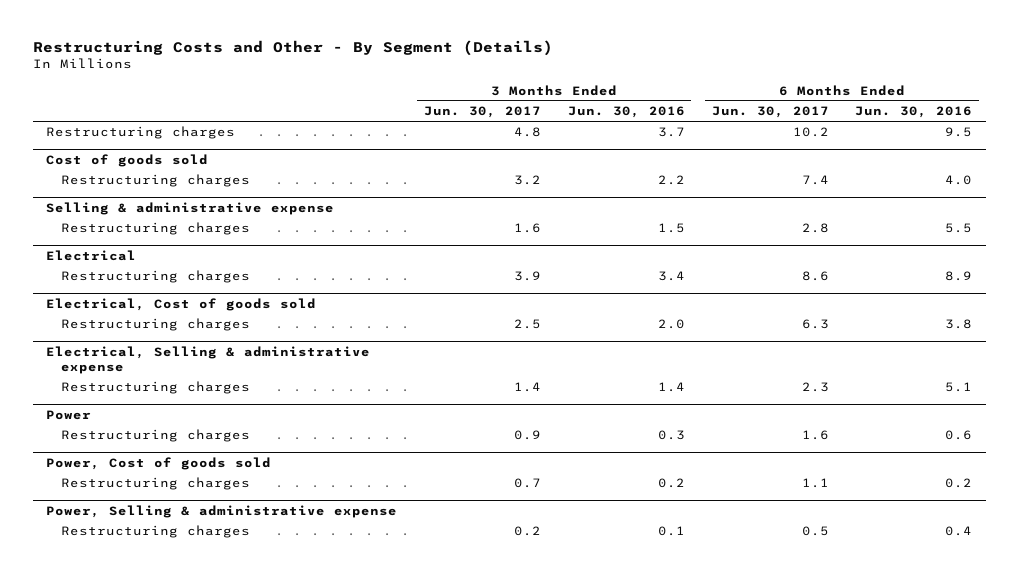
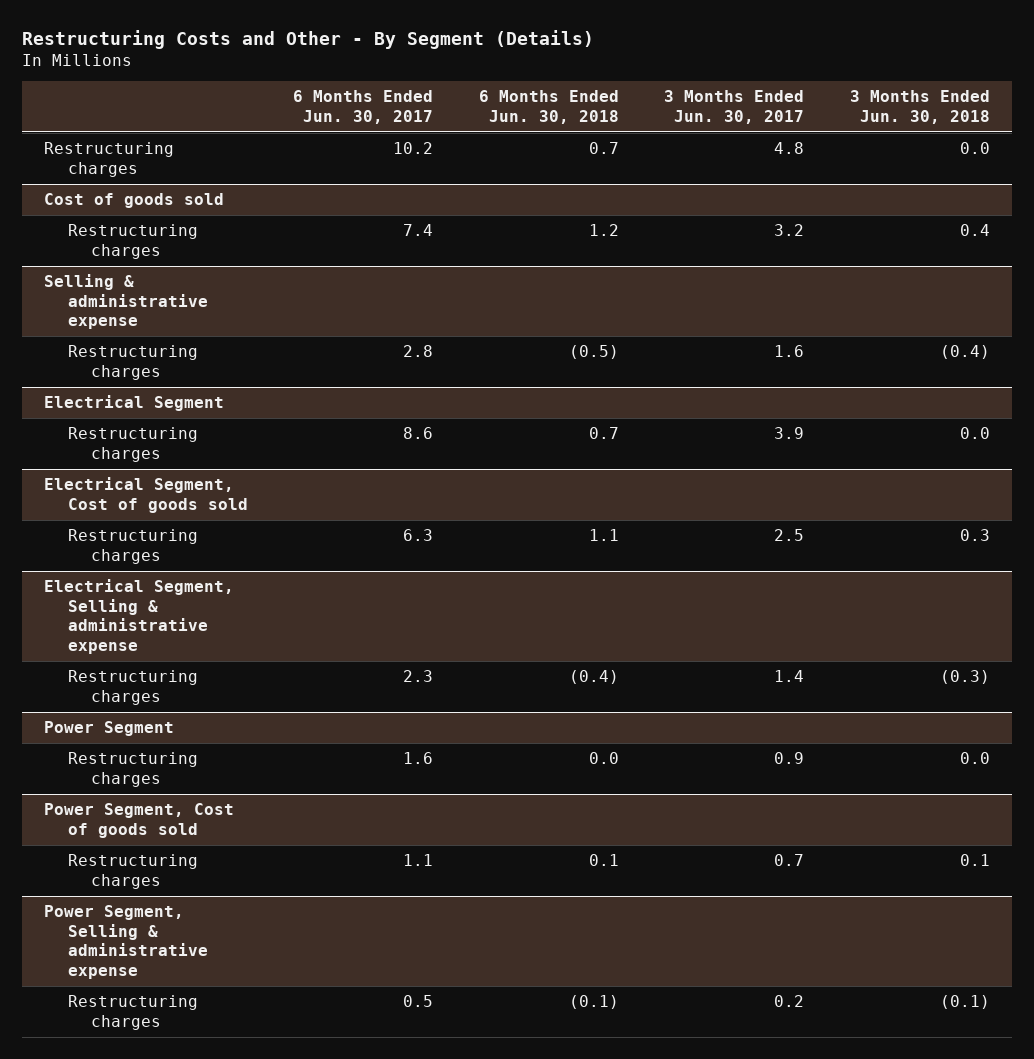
[567,106,685,119] Jun. 30, 2016 -> none
[855,106,973,119] Jun. 30, 2016 -> none
none -> [478,90,619,124] 6 Months Ended Jun. 30, 2018
none -> [849,90,990,124] 3 Months Ended Jun. 30, 2018
[45,250,136,262] Electrical -> [44,395,225,412] Electrical Segment
[45,298,316,312] Electrical, Cost of goods sold -> [44,477,248,513] Electrical Segment, Cost of goods sold
[45,346,370,375] Electrical, Selling & administrative expense -> [44,579,235,654] Electrical Segment, Selling & administrative expense
[45,410,91,421] Power -> [44,721,175,737] Power Segment
[45,457,271,471] Power, Cost of goods sold -> [44,803,235,838] Power Segment, Cost of goods sold
[45,505,397,519] Power, Selling & administrative expense -> [44,905,208,979] Power Segment, Selling & administrative expense

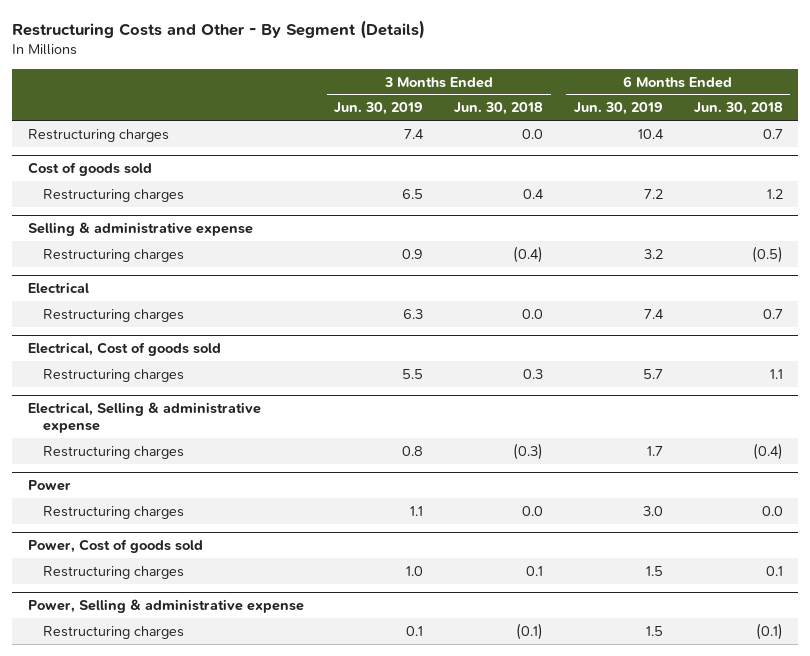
[293,90,434,124] 6 Months Ended Jun. 30, 2017 -> none
[664,90,805,124] 3 Months Ended Jun. 30, 2017 -> none
none -> [334,102,424,116] Jun. 30, 2019
none -> [574,102,664,116] Jun. 30, 2019
[44,395,225,412] Electrical Segment -> [27,282,89,295] Electrical
[44,477,248,513] Electrical Segment, Cost of goods sold -> [27,342,221,357] Electrical, Cost of goods sold
[44,579,235,654] Electrical Segment, Selling & administrative expense -> [27,402,261,433] Electrical, Selling & administrative expense
[44,721,175,737] Power Segment -> [27,480,71,492] Power
[44,803,235,838] Power Segment, Cost of goods sold -> [27,539,203,554] Power, Cost of goods sold
[44,905,208,979] Power Segment, Selling & administrative expense -> [27,599,304,614] Power, Selling & administrative expense

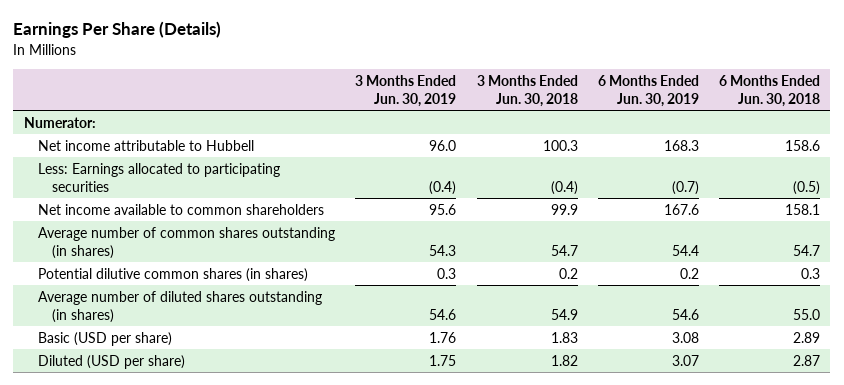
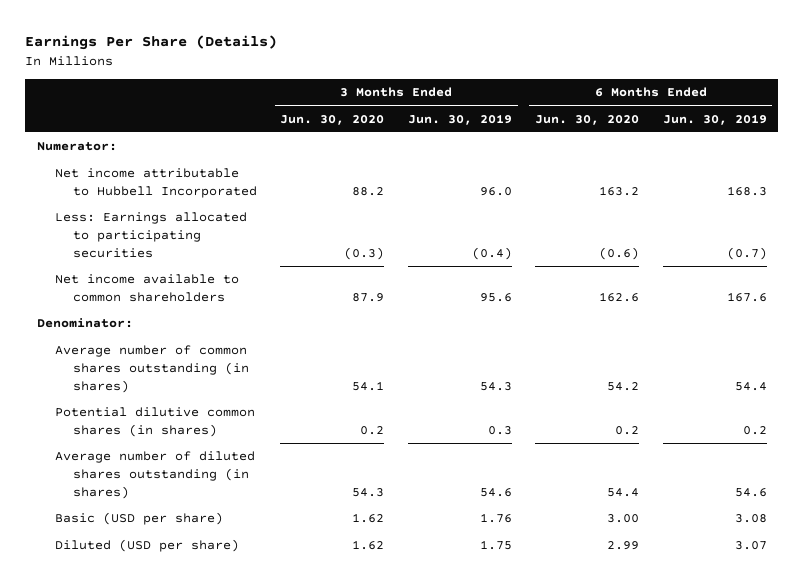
[476,74,578,107] 3 Months Ended Jun. 30, 2018 -> none
[719,74,821,107] 6 Months Ended Jun. 30, 2018 -> none
none -> [280,114,385,125] Jun. 30, 2020
none -> [535,114,640,125] Jun. 30, 2020
[37,139,254,151] Net income attributable to Hubbell -> [54,168,258,199] Net income attributable to Hubbell Incorporated
none -> [36,318,133,329] Denominator:

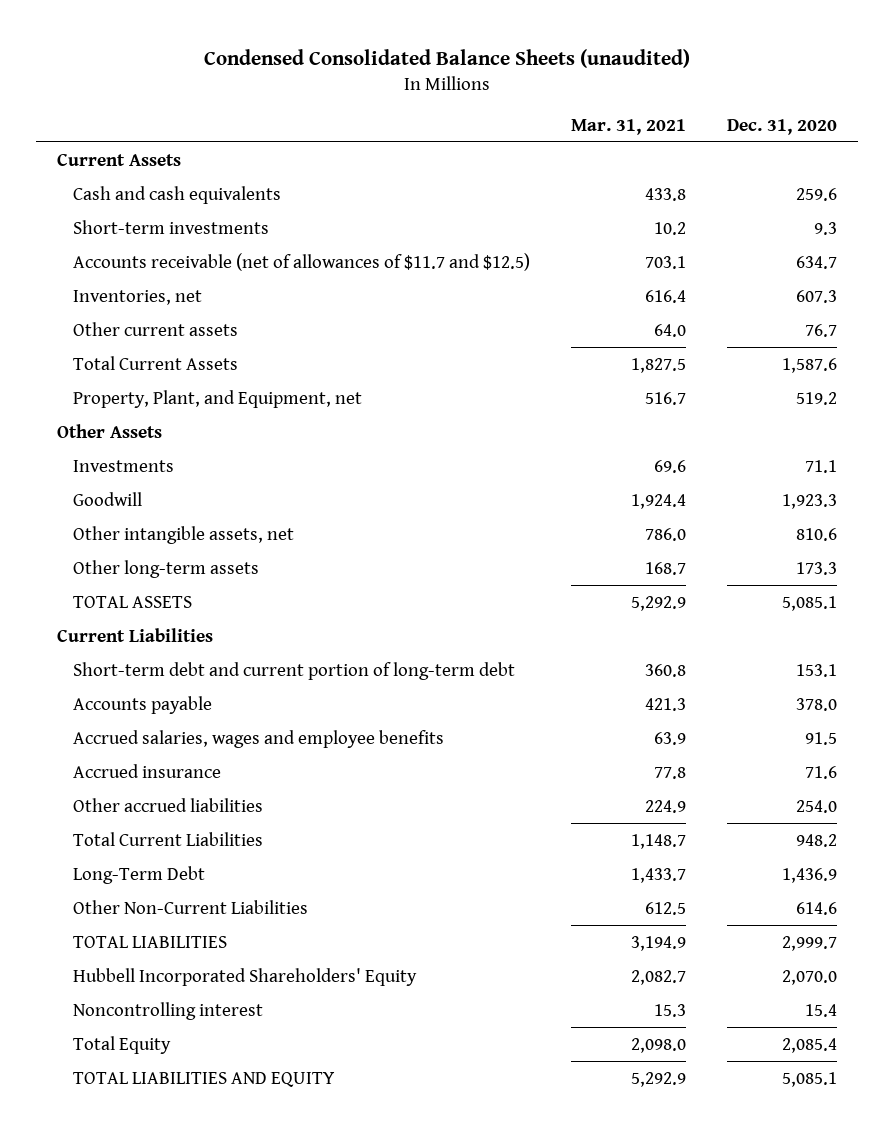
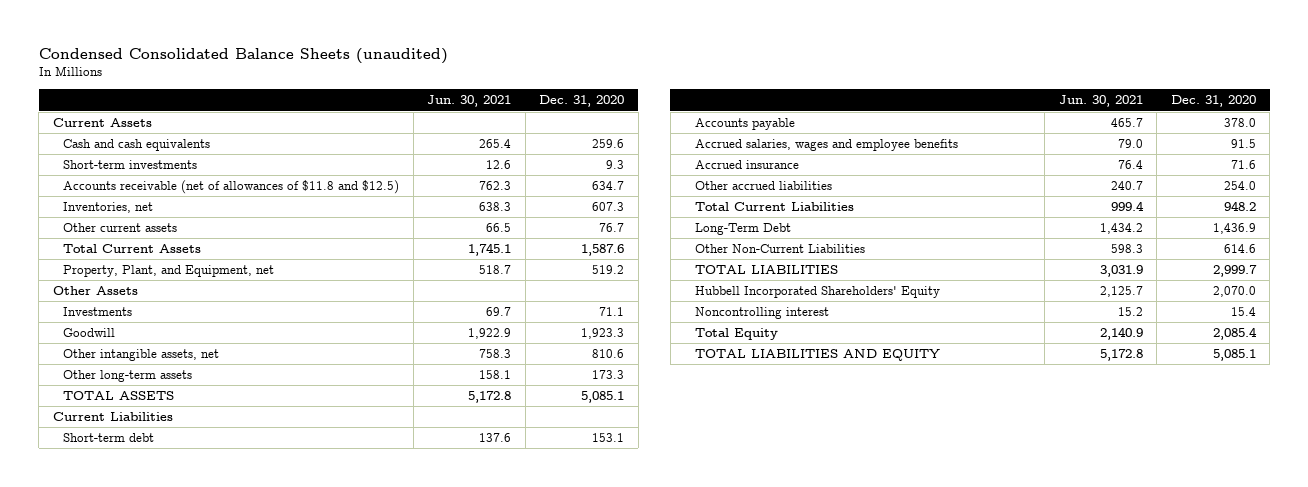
[570,118,686,135] Mar. 31, 2021 -> none
none -> [427,95,512,108] Jun. 30, 2021
[72,252,530,271] Accounts receivable (net of allowances of $11.7 and $12.5) -> [63,180,400,195] Accounts receivable (net of allowances of $11.8 and $12.5)
[72,661,515,680] Short-term debt and current portion of long-term debt -> [63,433,155,443] Short-term debt

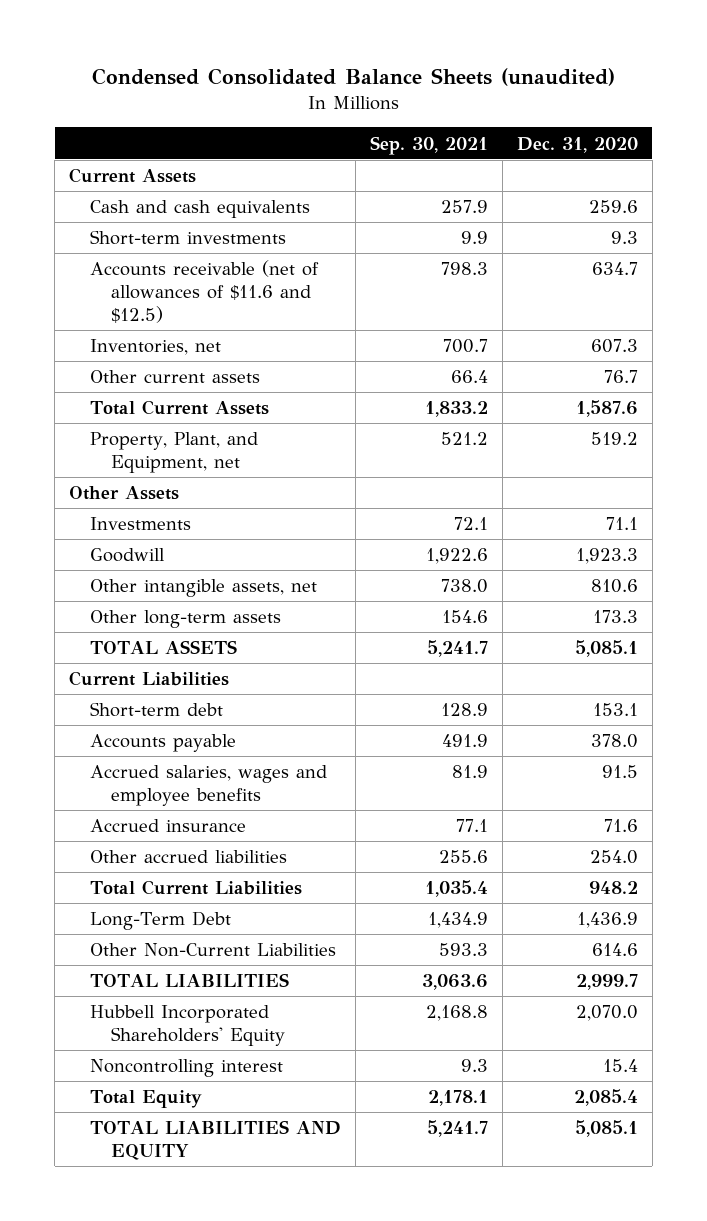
[427,95,512,108] Jun. 30, 2021 -> none
none -> [370,135,489,155] Sep. 30, 2021
[63,180,400,195] Accounts receivable (net of allowances of $11.8 and $12.5) -> [90,260,320,324] Accounts receivable (net of allowances of $11.6 and $12.5)

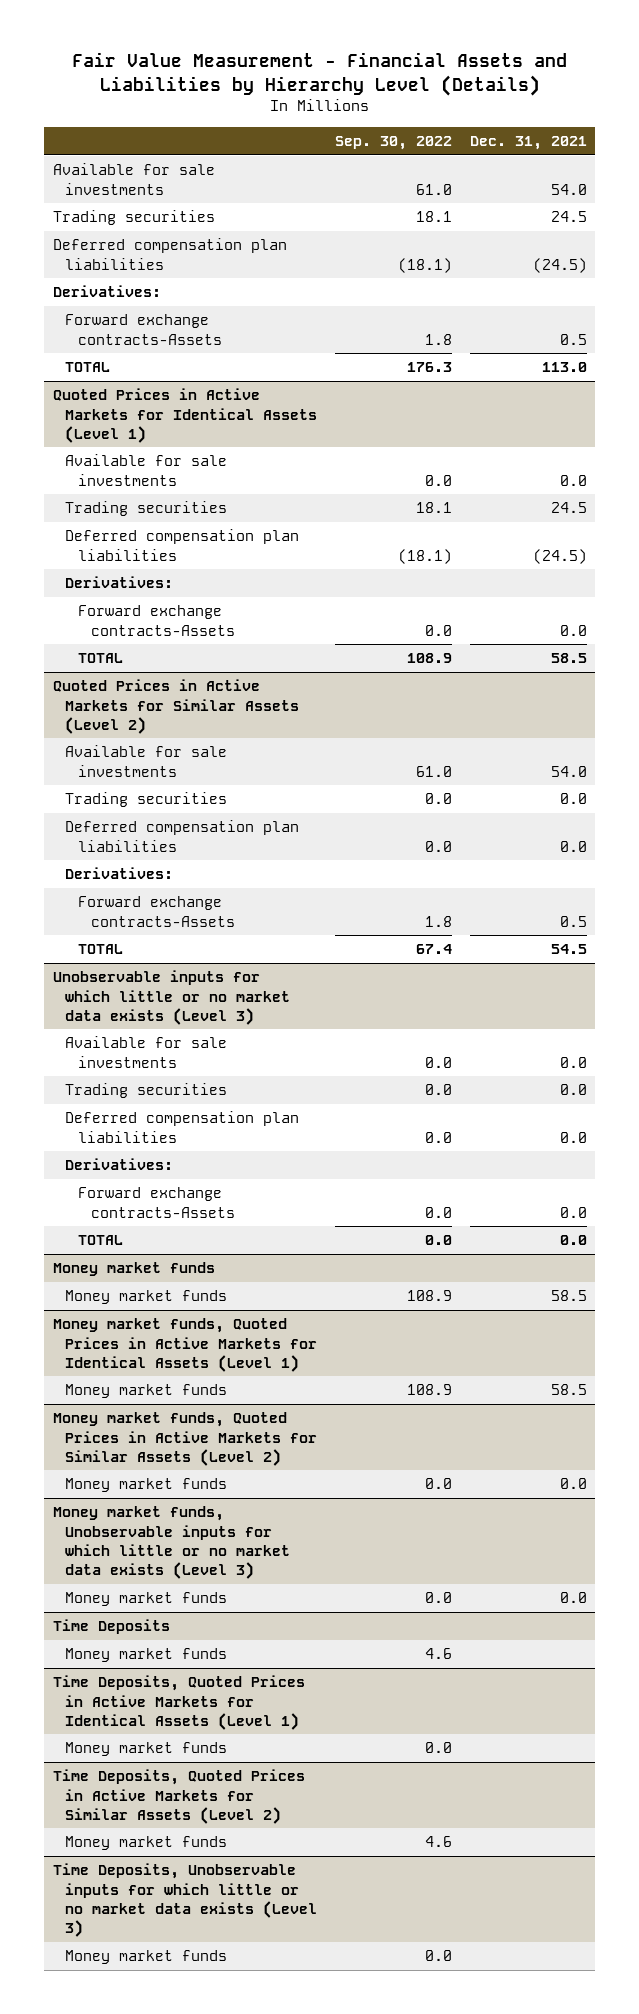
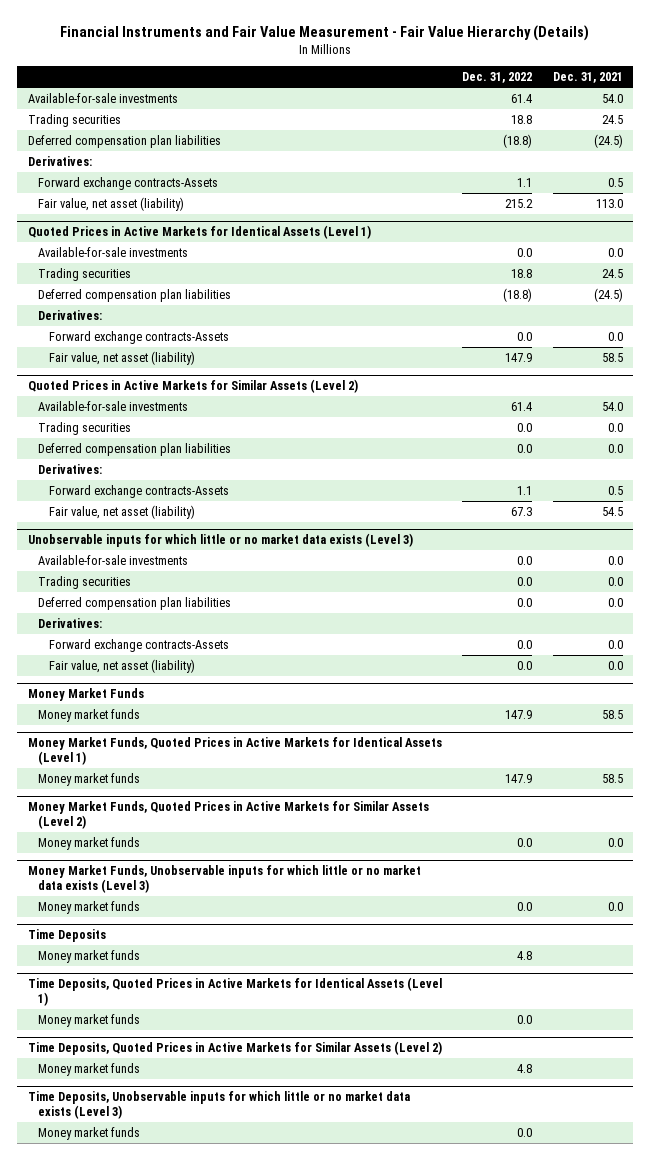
[71,52,567,96] Fair Value Measurement - Financial Assets and Liabilities by Hierarchy Level (Details) -> [60,24,590,41] Financial Instruments and Fair Value Measurement - Fair Value Hierarchy (Details)
[334,135,452,150] Sep. 30, 2022 -> none
none -> [462,72,533,84] Dec. 31, 2022
[52,163,215,195] Available for sale investments -> [27,92,178,103] Available-for-sale investments
[65,362,111,373] TOTAL -> [38,196,185,211] Fair value, net asset (liability)
[65,454,228,486] Available for sale investments -> [38,246,189,257] Available-for-sale investments
[78,653,124,664] TOTAL -> [48,350,195,365] Fair value, net asset (liability)
[65,745,228,777] Available for sale investments -> [38,400,189,411] Available-for-sale investments
[78,944,124,955] TOTAL -> [48,504,195,519] Fair value, net asset (liability)
[65,1036,228,1068] Available for sale investments -> [38,554,189,565] Available-for-sale investments
[78,1235,124,1246] TOTAL -> [48,658,195,673] Fair value, net asset (liability)
[52,1262,215,1277] Money market funds -> [27,688,144,702] Money Market Funds
[52,1318,318,1372] Money market funds, Quoted Prices in Active Markets for Identical Assets (Level 1) -> [27,737,442,765] Money Market Funds, Quoted Prices in Active Markets for Identical Assets (Level 1)
[52,1412,318,1466] Money market funds, Quoted Prices in Active Markets for Similar Assets (Level 2) -> [27,801,429,829] Money Market Funds, Quoted Prices in Active Markets for Similar Assets (Level 2)
[52,1506,291,1579] Money market funds, Unobservable inputs for which little or no market data exists (Level 3) -> [27,865,421,893] Money Market Funds, Unobservable inputs for which little or no market data exists (Level 3)

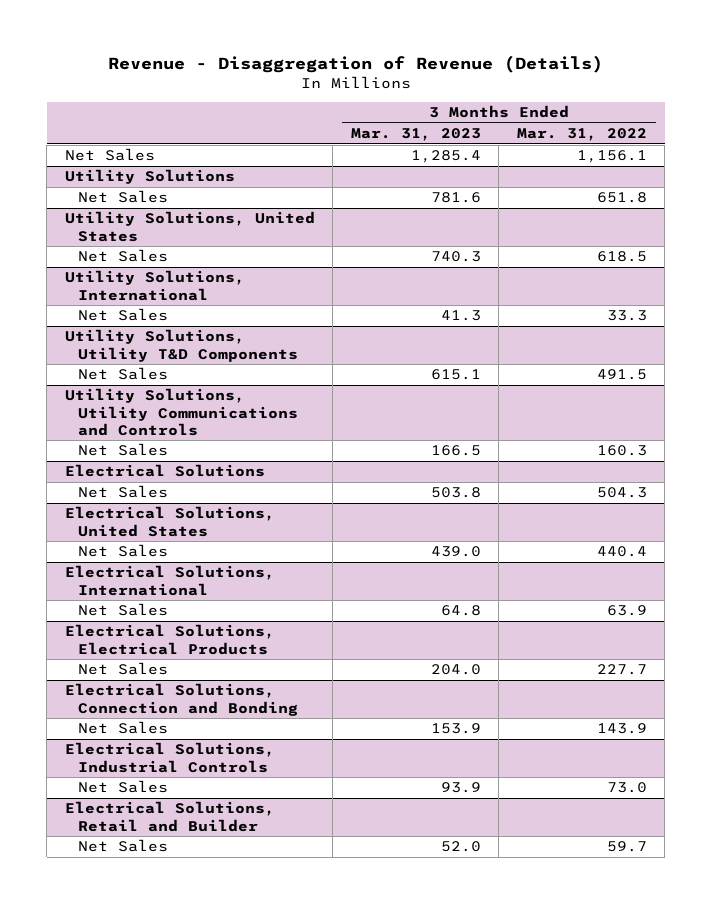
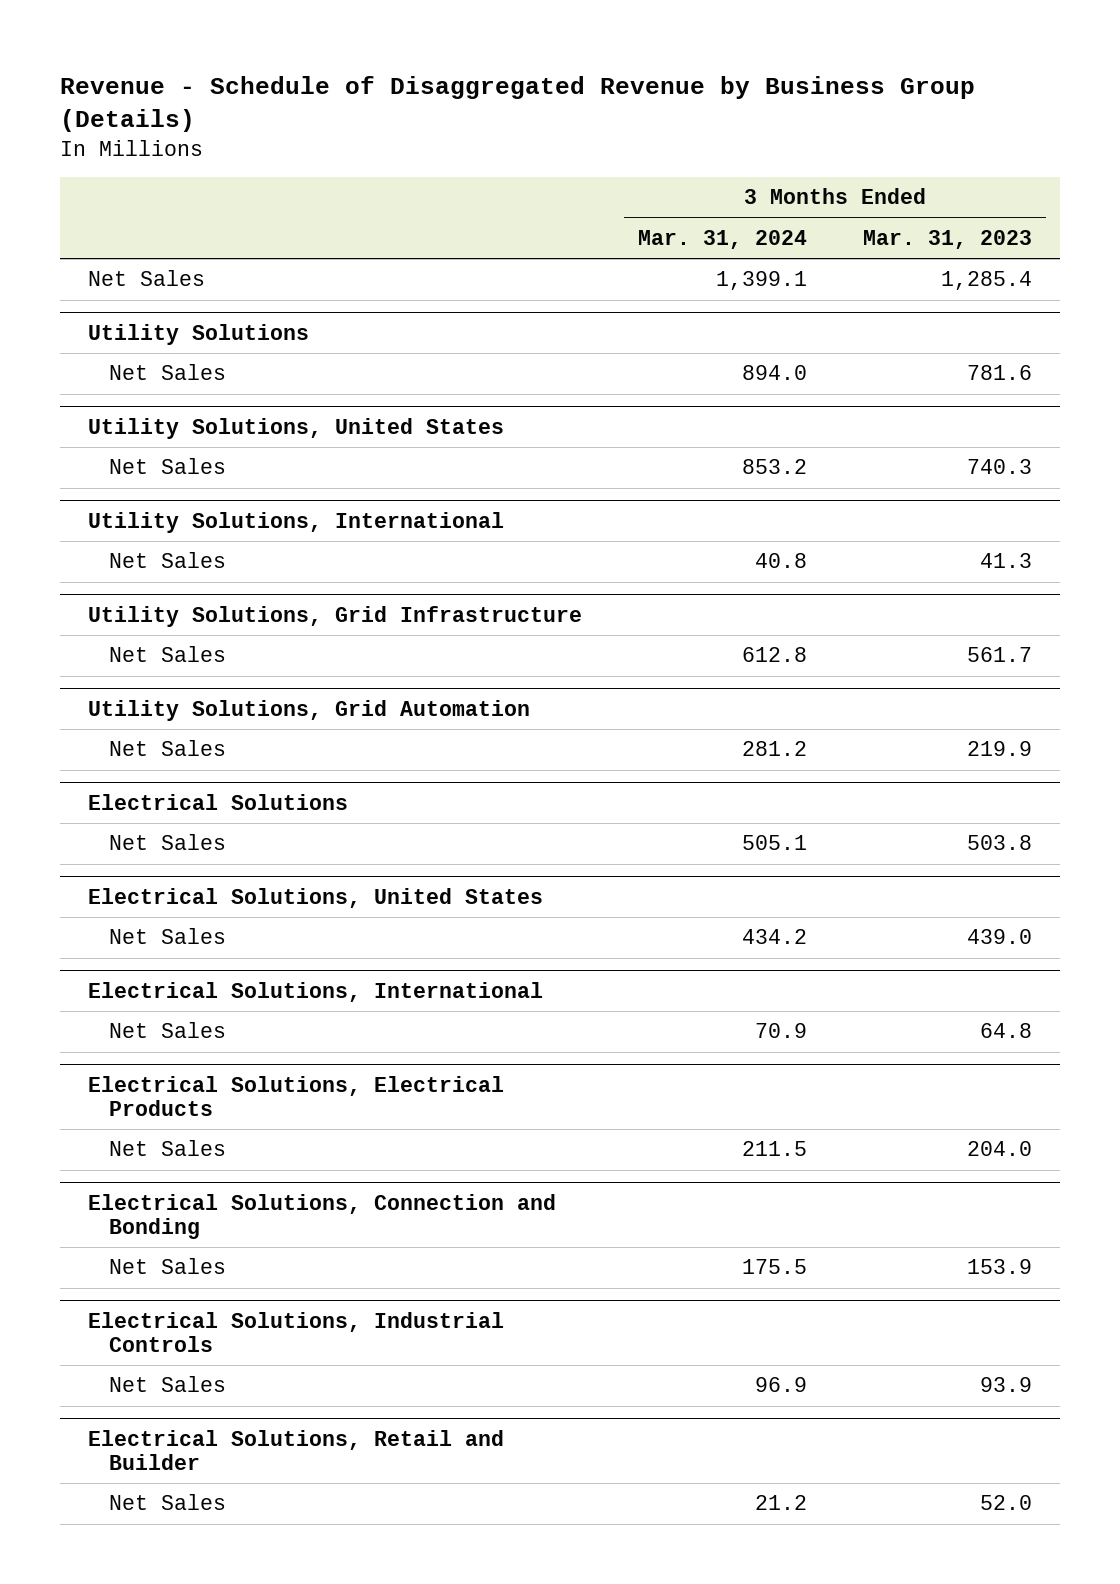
[107,54,603,73] Revenue - Disaggregation of Revenue (Details) -> [60,75,976,132] Revenue - Schedule of Disaggregated Revenue by Business Group (Details)
[516,128,647,142] Mar. 31, 2022 -> none
none -> [638,229,808,249] Mar. 31, 2024
[64,329,299,362] Utility Solutions, Utility T&D Components -> none
[64,388,299,436] Utility Solutions, Utility Communications and Controls -> none
none -> [88,605,583,627] Utility Solutions, Grid Infrastructure
[430,369,481,381] 615.1 -> [966,647,1032,663] 561.7
none -> [88,699,531,721] Utility Solutions, Grid Automation
[430,445,481,457] 166.5 -> [966,741,1032,757] 219.9

